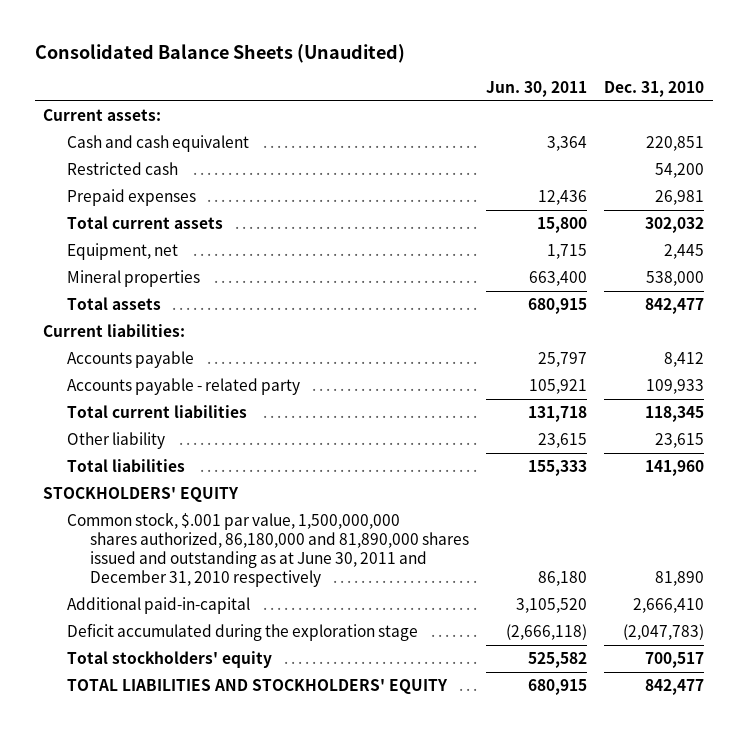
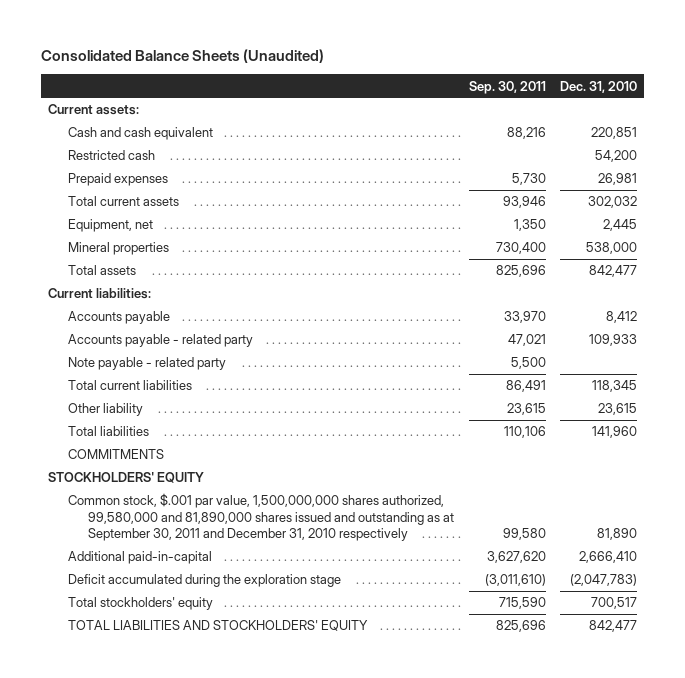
[485,81,587,98] Jun. 30, 2011 -> none
none -> [468,80,546,94] Sep. 30, 2011
none -> [68,357,227,371] Note payable - related party
none -> [68,449,165,460] COMMITMENTS
[66,512,469,587] Common stock, $.001 par value, 1,500,000,000 shares authorized, 86,180,000 and 81,890,000 shares issued and outstanding as at June 30, 2011 and December 31, 2010 respectively -> [68,493,455,542] Common stock, $.001 par value, 1,500,000,000 shares authorized, 99,580,000 and 81,890,000 shares issued and outstanding as at September 30, 2011 and December 31, 2010 respectively

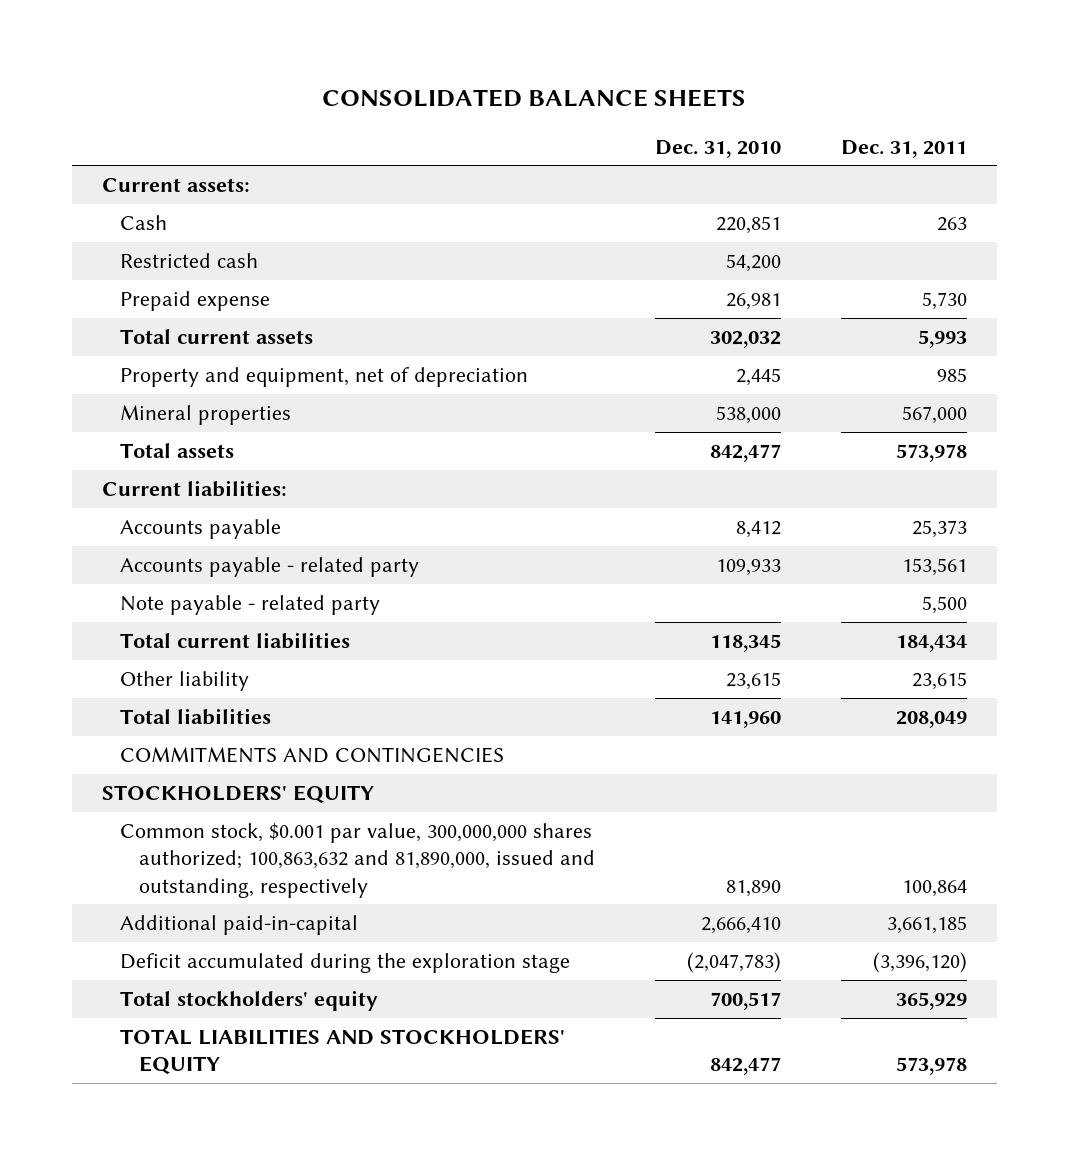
[41,49,325,64] Consolidated Balance Sheets (Unaudited) -> [322,88,747,107] CONSOLIDATED BALANCE SHEETS
[468,80,546,94] Sep. 30, 2011 -> none
none -> [840,139,967,158] Dec. 31, 2011
[68,127,214,141] Cash and cash equivalent -> [120,215,168,231] Cash
[68,173,169,187] Prepaid expenses -> [120,291,271,312] Prepaid expense
[68,219,154,233] Equipment, net -> [120,367,529,388] Property and equipment, net of depreciation
[68,449,165,460] COMMITMENTS -> [120,747,505,764] COMMITMENTS AND CONTINGENCIES
[68,493,455,542] Common stock, $.001 par value, 1,500,000,000 shares authorized, 99,580,000 and 81,890,000 shares issued and outstanding as at September 30, 2011 and December 31, 2010 respectively -> [120,823,595,898] Common stock, $0.001 par value, 300,000,000 shares authorized; 100,863,632 and 81,890,000, issued and outstanding, respectively

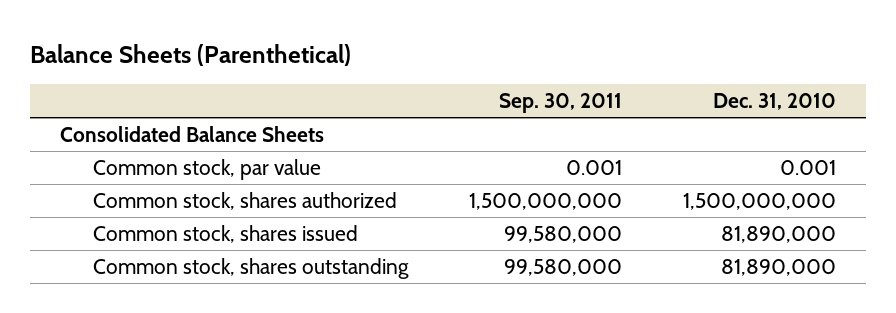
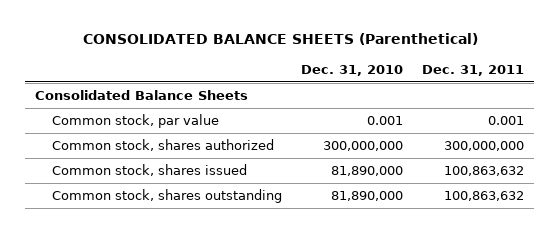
[29,43,351,66] Balance Sheets (Parenthetical) -> [82,33,478,46] CONSOLIDATED BALANCE SHEETS (Parenthetical)
[498,92,622,113] Sep. 30, 2011 -> none
none -> [422,64,525,76] Dec. 31, 2011
[682,193,836,211] 1,500,000,000 -> [323,141,404,152] 300,000,000

